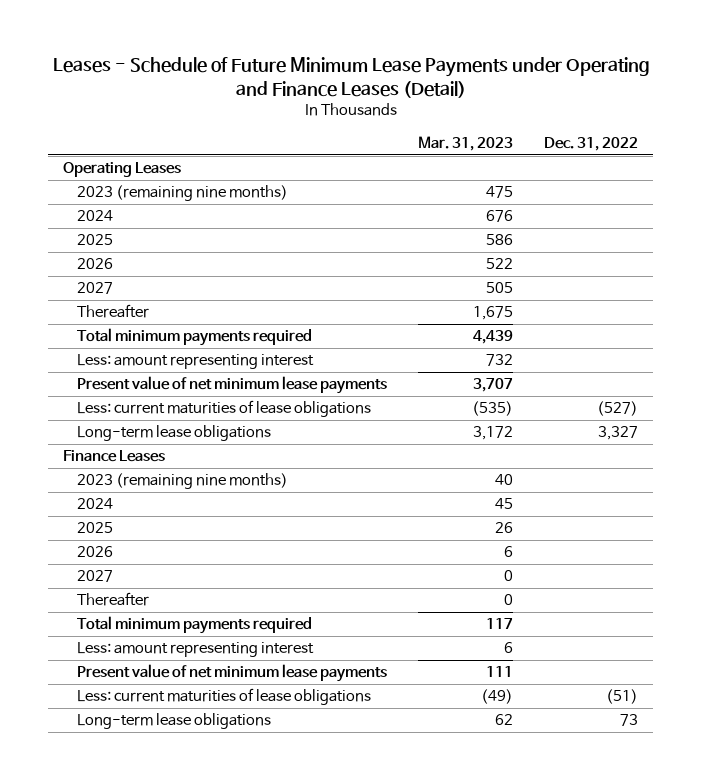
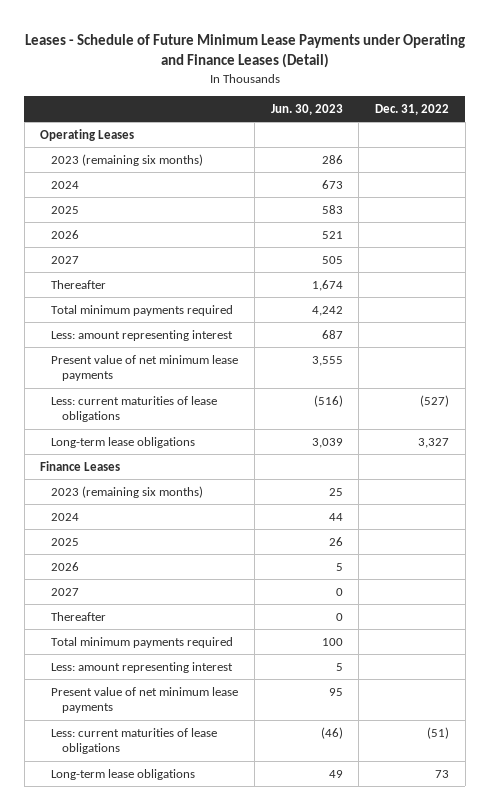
[418,136,514,152] Mar. 31, 2023 -> none
none -> [270,103,343,115] Jun. 30, 2023
[77,185,289,202] 2023 (remaining nine months) -> [51,153,204,166] 2023 (remaining six months)
[77,473,289,490] 2023 (remaining nine months) -> [51,485,204,498] 2023 (remaining six months)

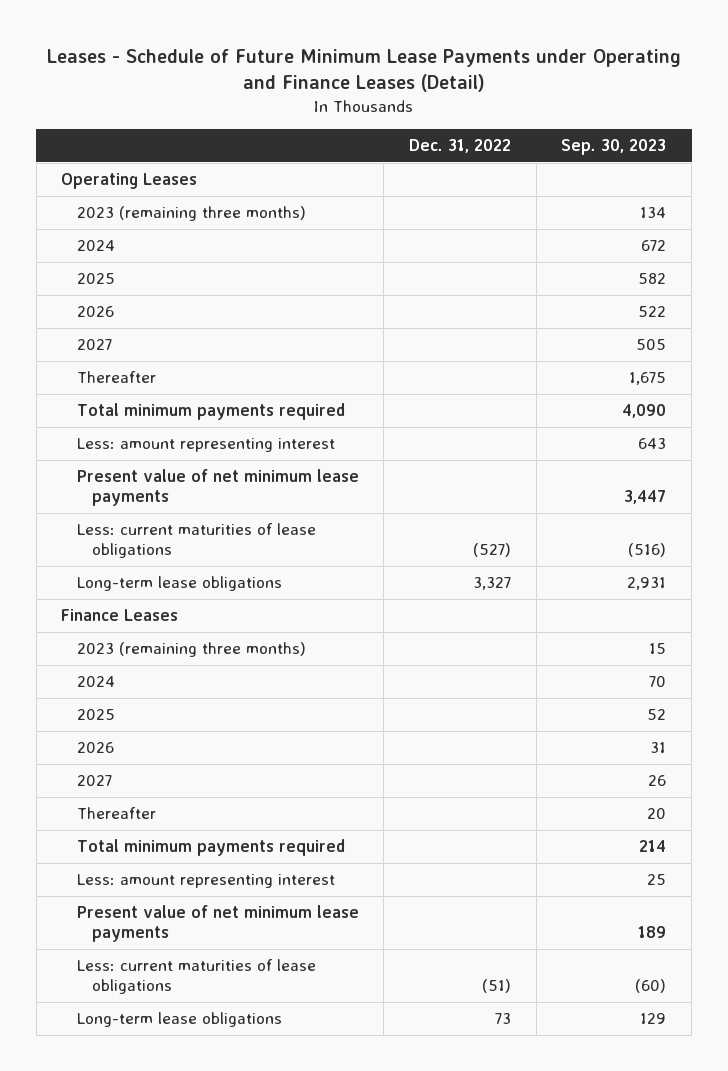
[270,103,343,115] Jun. 30, 2023 -> none
none -> [561,139,667,156] Sep. 30, 2023
[51,153,204,166] 2023 (remaining six months) -> [76,206,306,222] 2023 (remaining three months)
[51,485,204,498] 2023 (remaining six months) -> [76,642,306,658] 2023 (remaining three months)

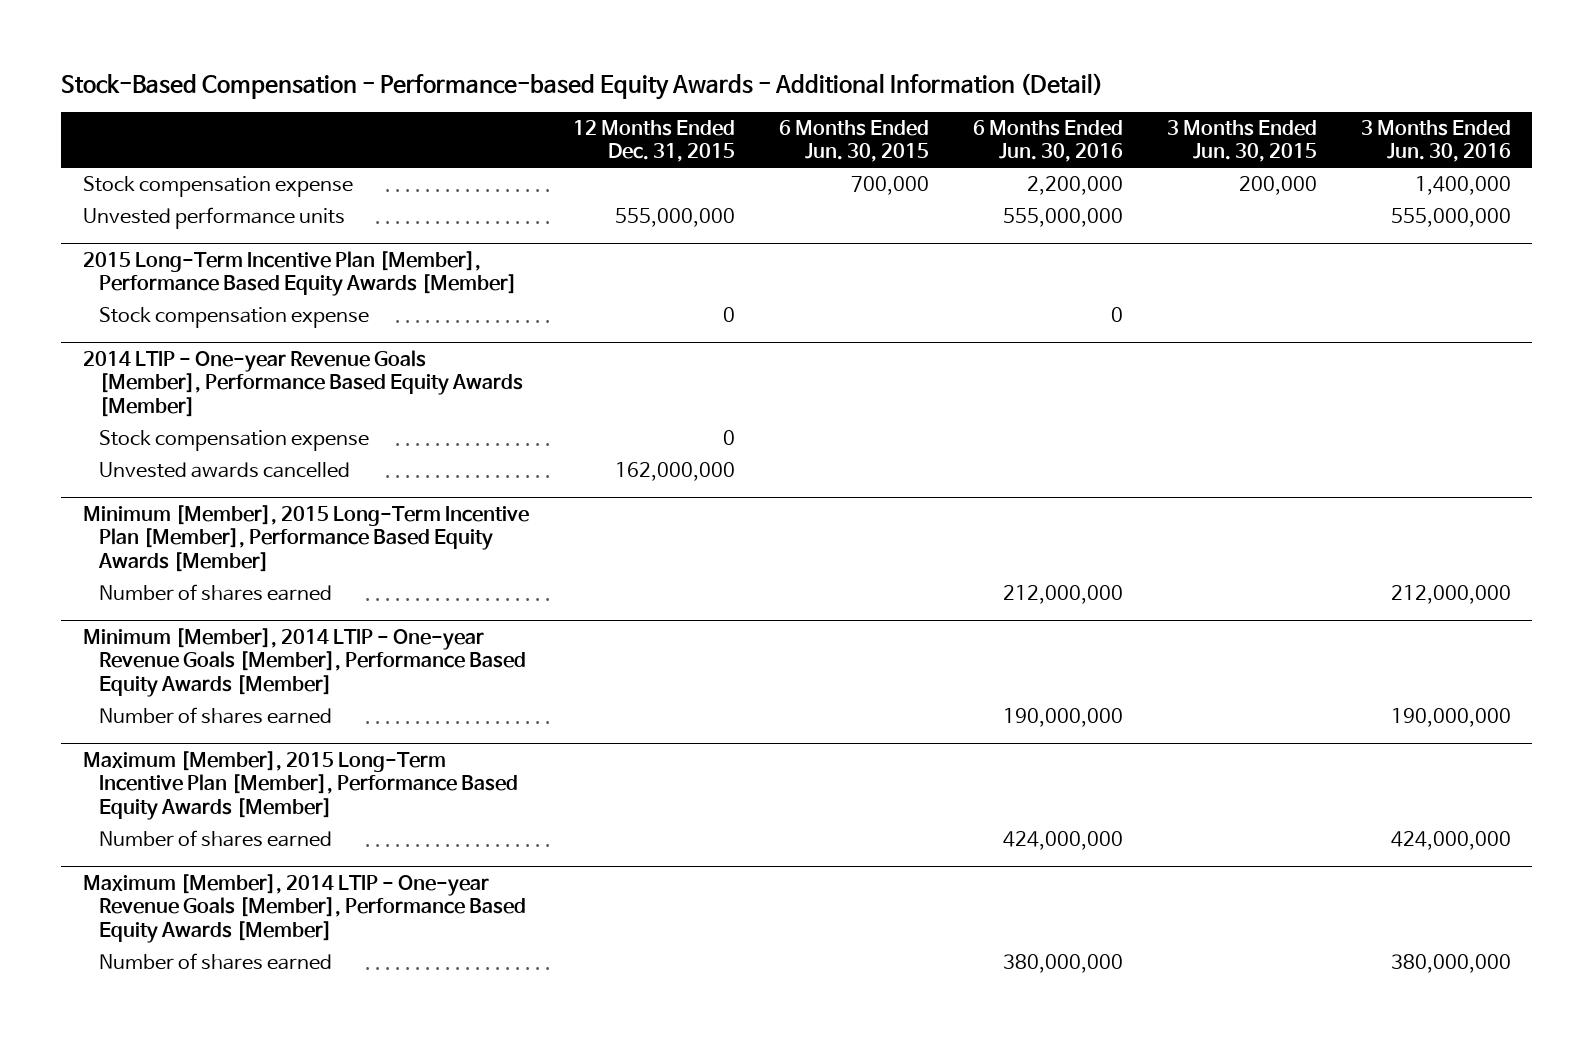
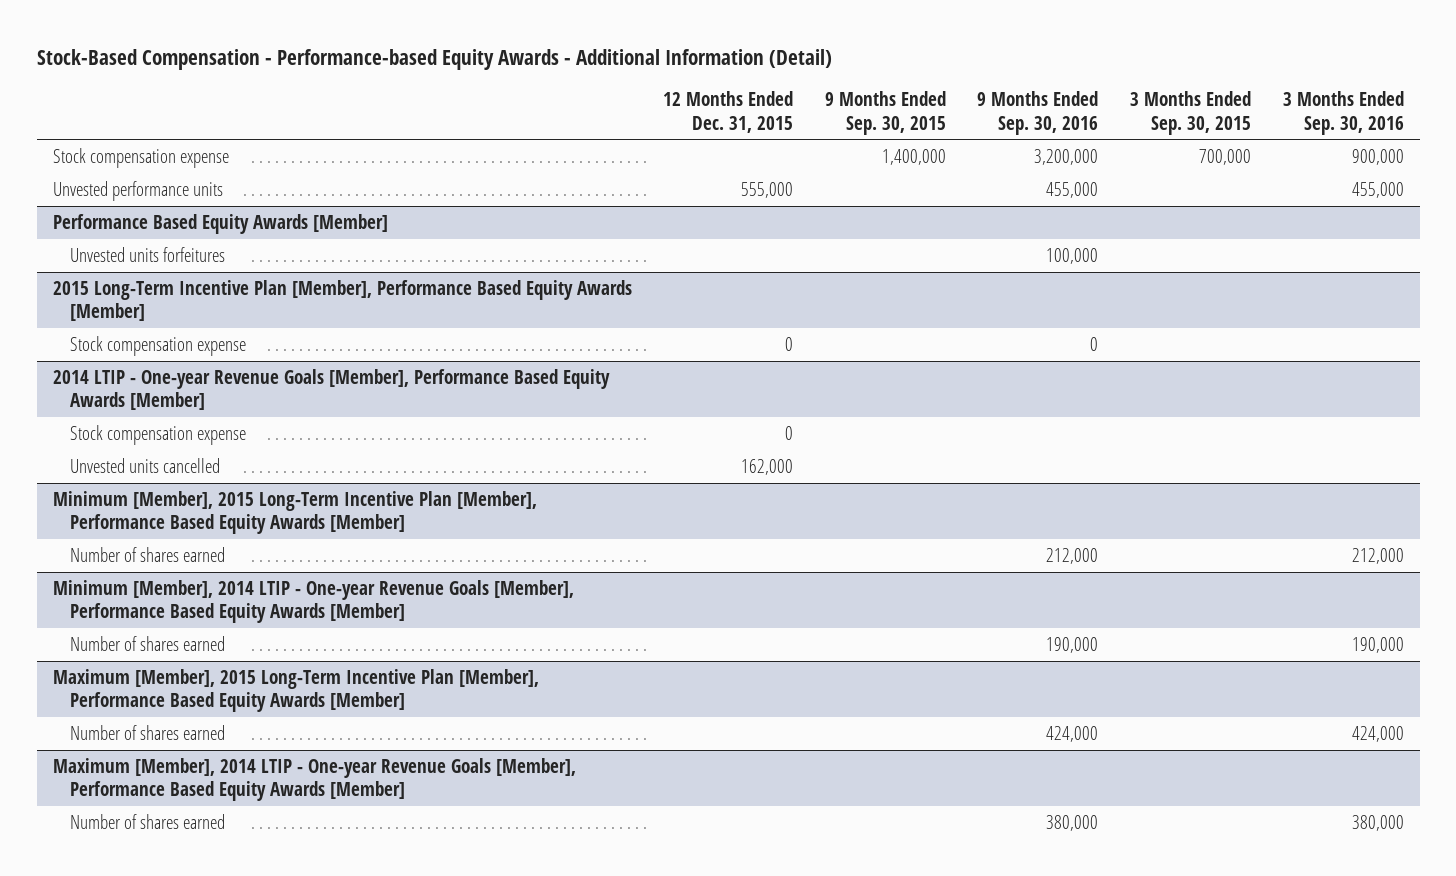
[778,119,929,163] 6 Months Ended Jun. 30, 2015 -> none
[972,119,1123,163] 6 Months Ended Jun. 30, 2016 -> none
[1166,119,1317,163] 3 Months Ended Jun. 30, 2015 -> none
[1360,119,1511,163] 3 Months Ended Jun. 30, 2016 -> none
none -> [824,91,946,135] 9 Months Ended Sep. 30, 2015
none -> [977,91,1099,135] 9 Months Ended Sep. 30, 2016
none -> [1130,91,1252,135] 3 Months Ended Sep. 30, 2015
none -> [1282,91,1404,135] 3 Months Ended Sep. 30, 2016
[614,208,735,228] 555,000,000 -> [741,181,794,198] 555,000
none -> [52,213,388,234] Performance Based Equity Awards [Member]
none -> [69,246,225,262] Unvested units forfeitures
[98,462,350,479] Unvested awards cancelled -> [69,457,220,473] Unvested units cancelled
[614,462,735,482] 162,000,000 -> [741,458,794,475] 162,000

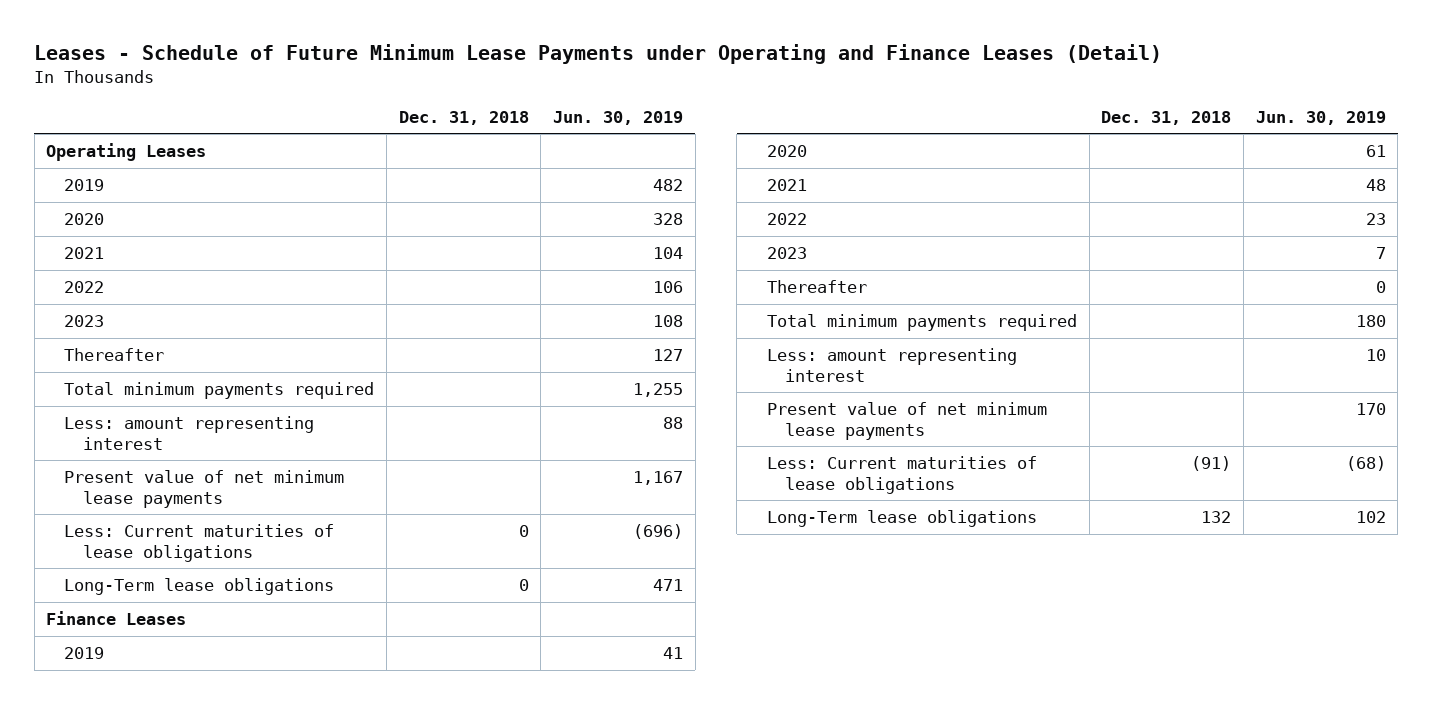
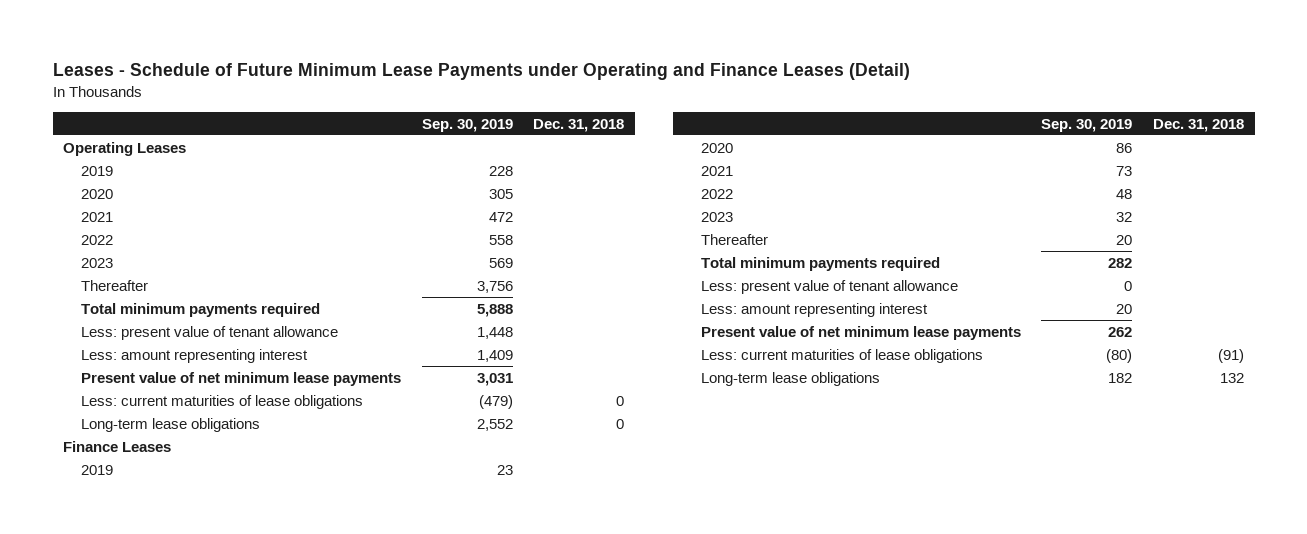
[552,110,683,125] Jun. 30, 2019 -> none
none -> [421,118,513,132] Sep. 30, 2019
none -> [80,325,338,340] Less: present value of tenant allowance
[64,523,335,562] Less: Current maturities of lease obligations -> [80,394,363,409] Less: current maturities of lease obligations
[64,577,335,595] Long-Term lease obligations -> [80,417,260,432] Long-term lease obligations
none -> [700,279,958,294] Less: present value of tenant allowance
[767,455,1038,494] Less: Current maturities of lease obligations -> [700,348,983,363] Less: current maturities of lease obligations
[767,509,1038,527] Long-Term lease obligations -> [700,371,880,386] Long-term lease obligations

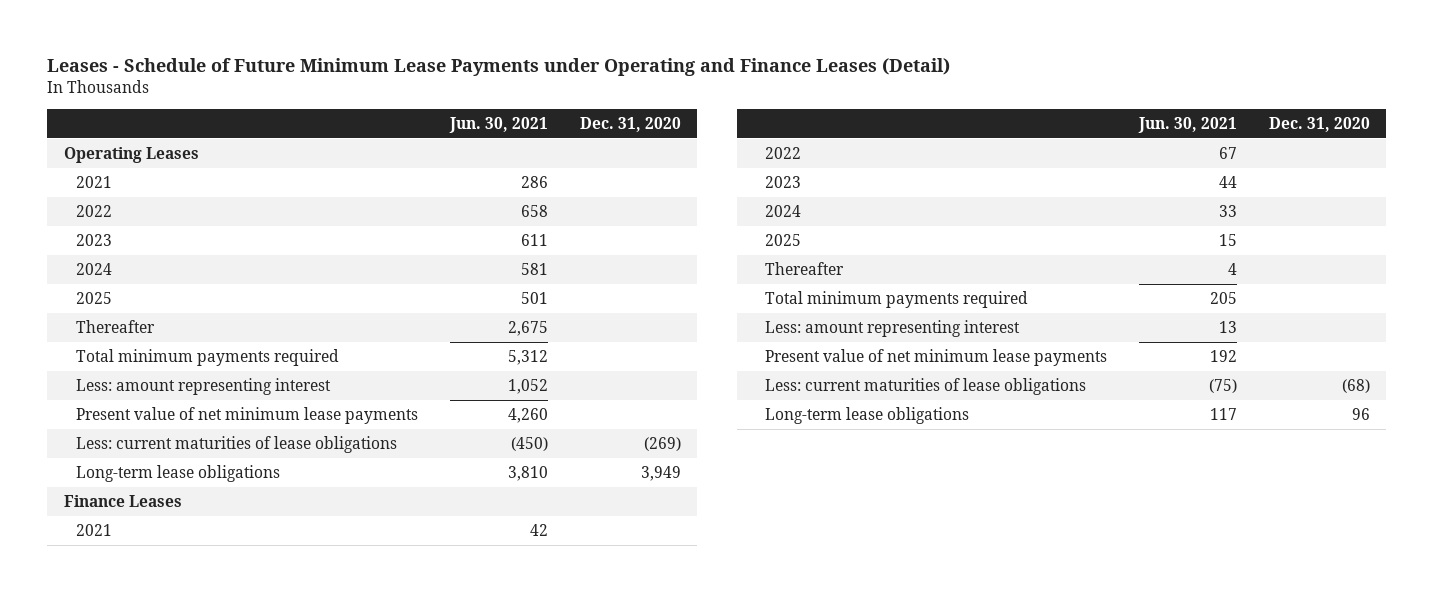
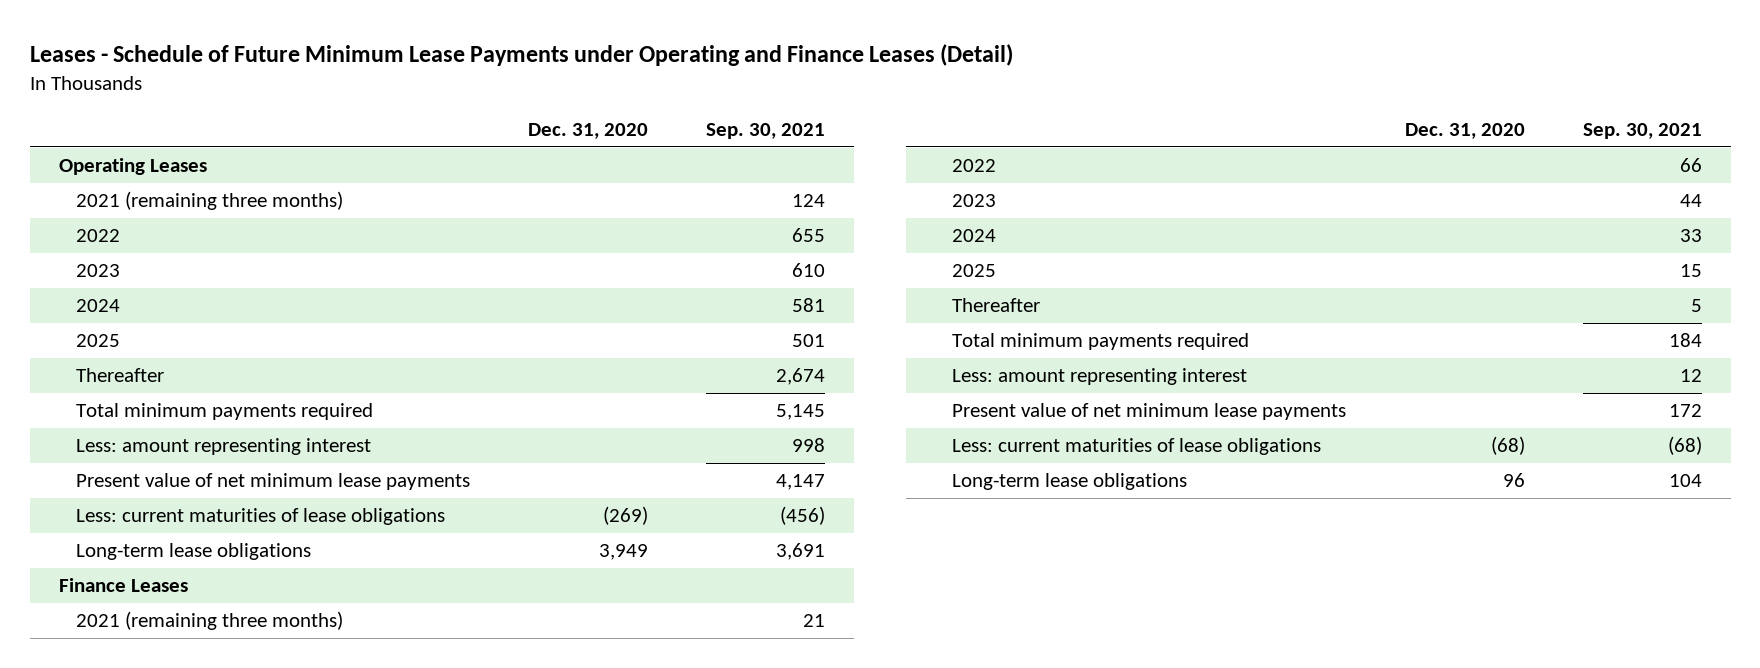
[448,116,548,133] Jun. 30, 2021 -> none
none -> [705,122,825,139] Sep. 30, 2021
[75,176,112,189] 2021 -> [75,191,343,211] 2021 (remaining three months)
[75,524,112,537] 2021 -> none
none -> [75,611,343,631] 2021 (remaining three months)

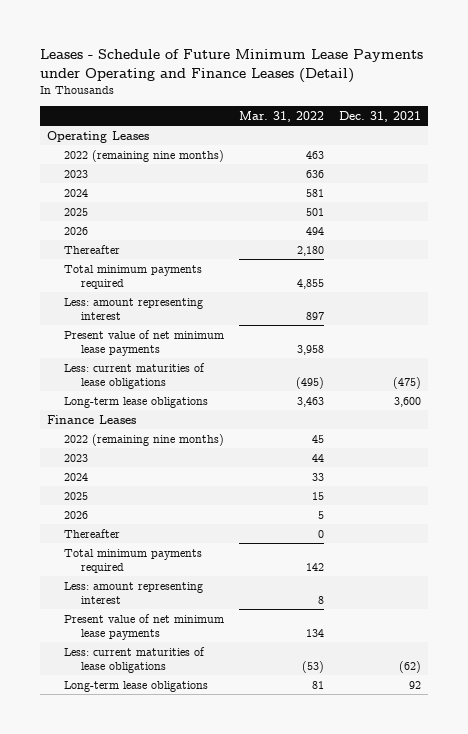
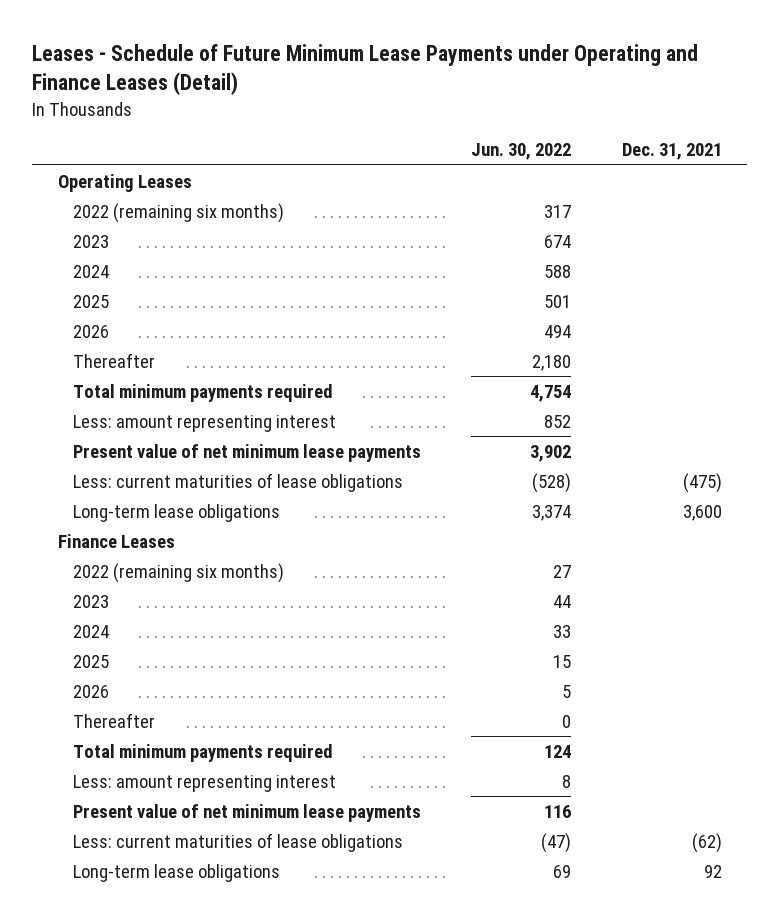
[238,110,324,122] Mar. 31, 2022 -> none
none -> [471,143,572,161] Jun. 30, 2022
[64,149,225,162] 2022 (remaining nine months) -> [72,202,284,223] 2022 (remaining six months)
[64,433,225,446] 2022 (remaining nine months) -> [72,562,284,583] 2022 (remaining six months)

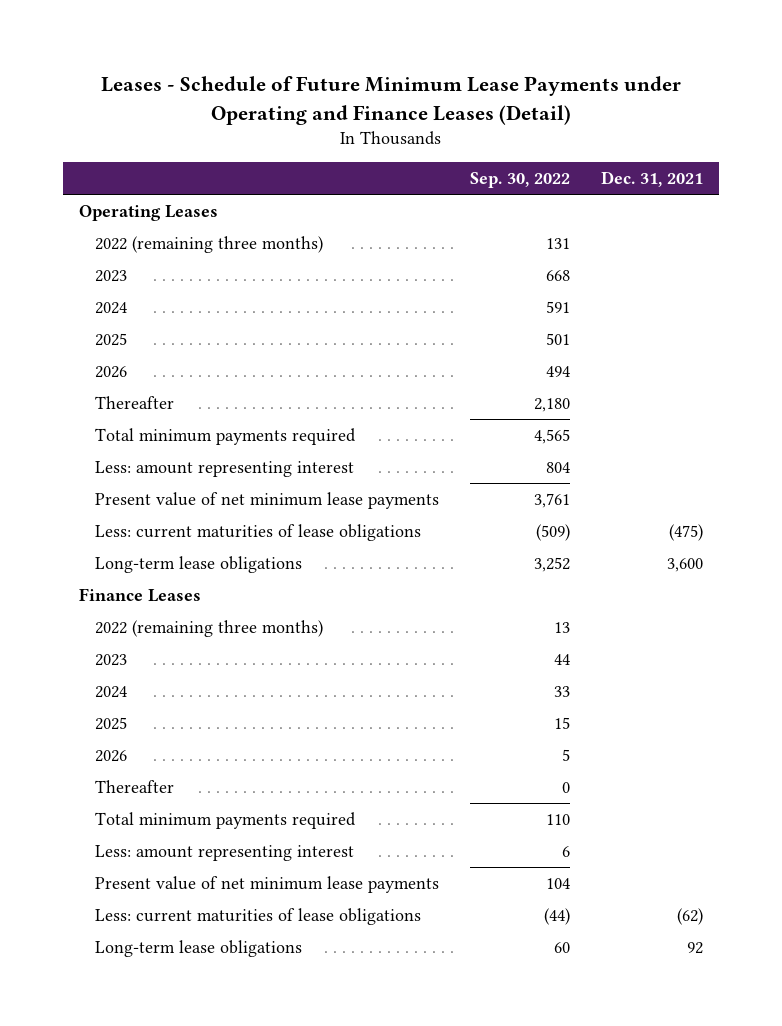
[471,143,572,161] Jun. 30, 2022 -> none
none -> [470,172,571,189] Sep. 30, 2022
[72,202,284,223] 2022 (remaining six months) -> [94,235,323,253] 2022 (remaining three months)
[72,562,284,583] 2022 (remaining six months) -> [94,619,323,637] 2022 (remaining three months)

